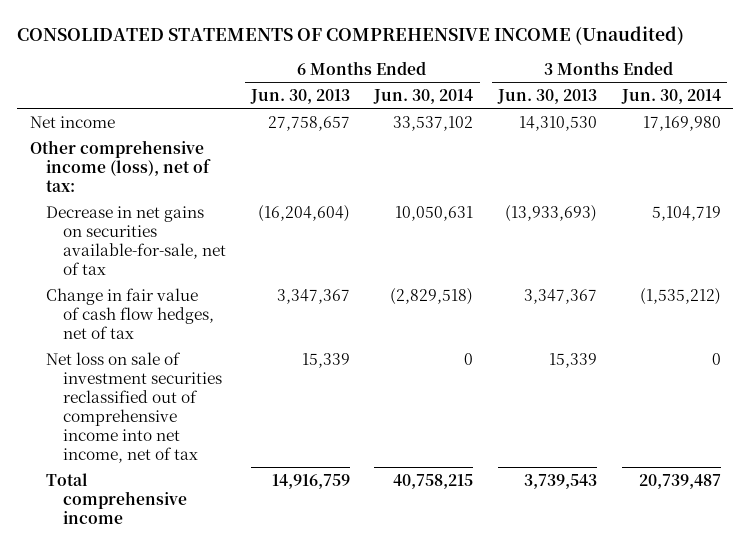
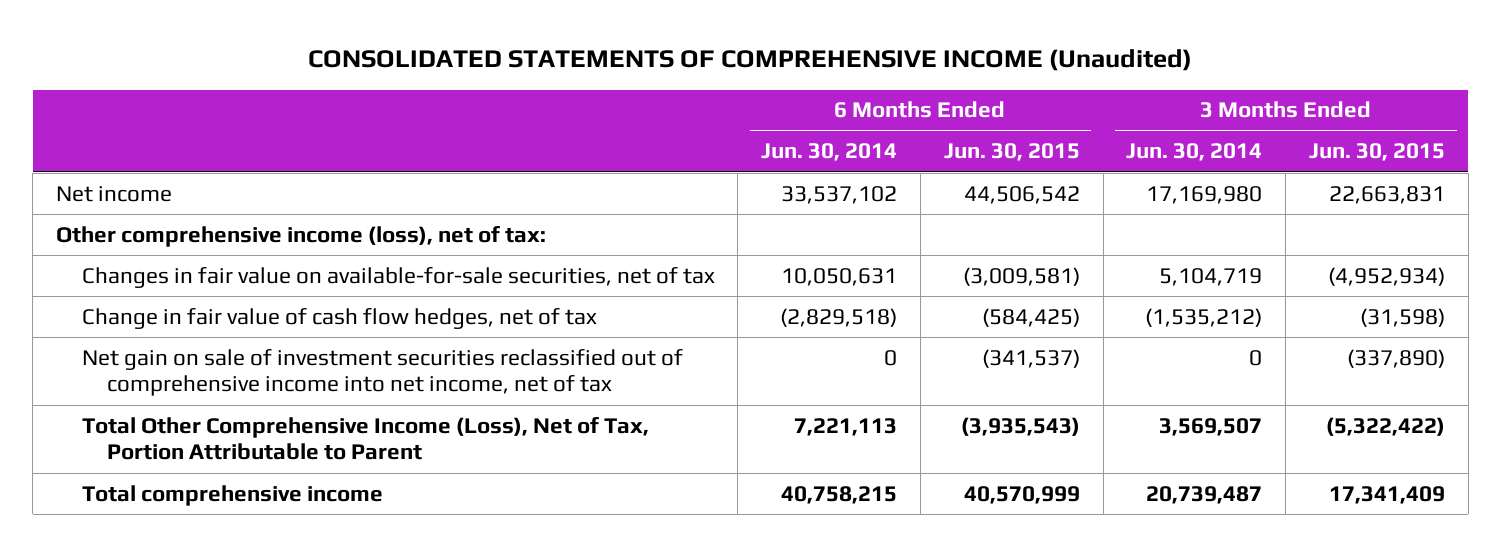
[249,88,350,104] Jun. 30, 2013 -> none
[497,88,598,104] Jun. 30, 2013 -> none
none -> [943,143,1080,162] Jun. 30, 2015
none -> [1308,143,1445,162] Jun. 30, 2015
[46,205,227,275] Decrease in net gains on securities available-for-sale, net of tax -> [81,266,715,288] Changes in fair value on available-for-sale securities, net of tax
[46,351,223,463] Net loss on sale of investment securities reclassified out of comprehensive income into net income, net of tax -> [81,348,683,397] Net gain on sale of investment securities reclassified out of comprehensive income into net income, net of tax
none -> [81,416,649,461] Total Other Comprehensive Income (Loss), Net of Tax, Portion Attributable to Parent

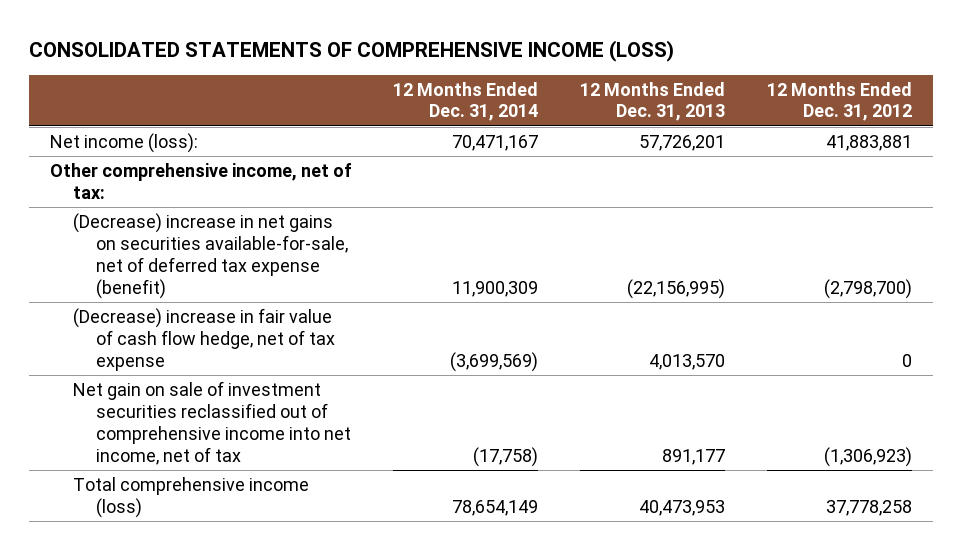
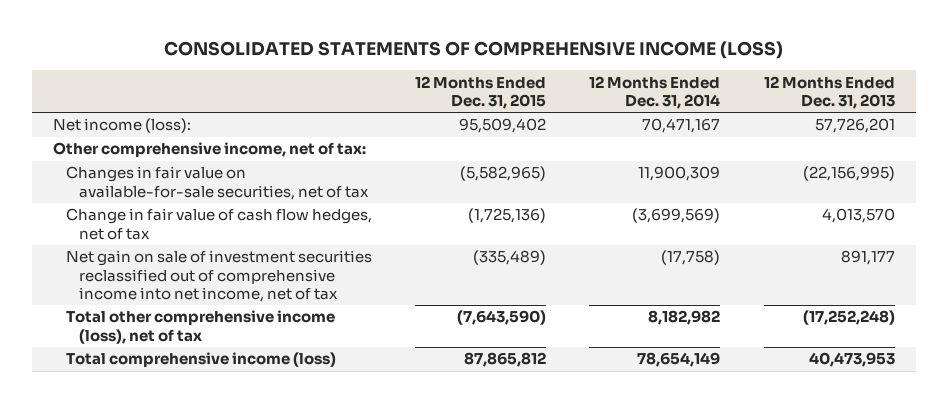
[766,81,912,122] 12 Months Ended Dec. 31, 2012 -> none
none -> [415,75,547,109] 12 Months Ended Dec. 31, 2015
[72,212,348,299] (Decrease) increase in net gains on securities available-for-sale, net of deferred tax expense (benefit) -> [65,166,369,200] Changes in fair value on available-for-sale securities, net of tax
[72,307,335,371] (Decrease) increase in fair value of cash flow hedge, net of tax expense -> [65,208,372,240] Change in fair value of cash flow hedges, net of tax
none -> [65,310,335,344] Total other comprehensive income (loss), net of tax

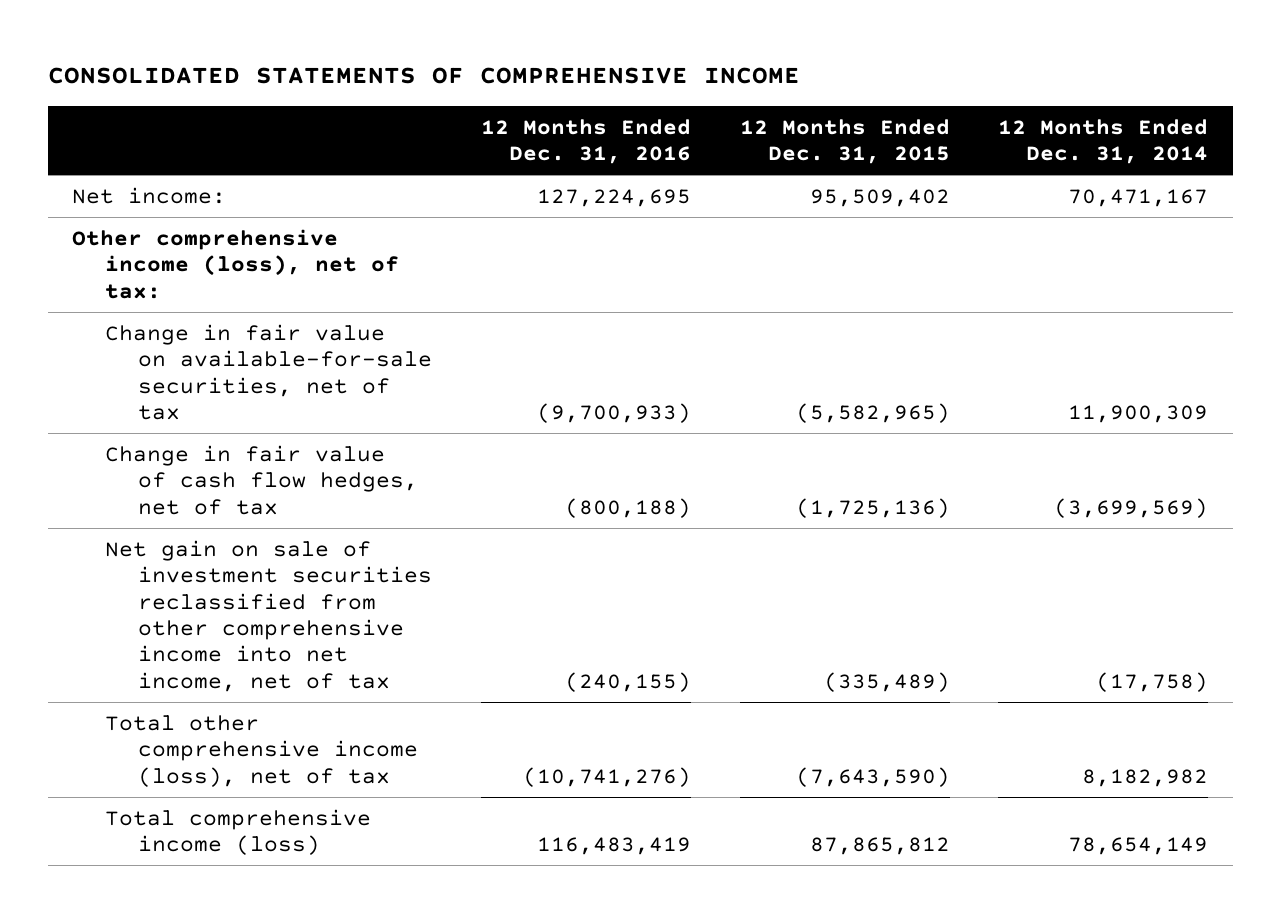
[163,41,783,60] CONSOLIDATED STATEMENTS OF COMPREHENSIVE INCOME (LOSS) -> [47,67,800,85] CONSOLIDATED STATEMENTS OF COMPREHENSIVE INCOME
[763,75,895,109] 12 Months Ended Dec. 31, 2013 -> none
none -> [480,118,691,165] 12 Months Ended Dec. 31, 2016
[53,118,192,134] Net income (loss): -> [72,186,227,204] Net income:
[53,142,367,158] Other comprehensive income, net of tax: -> [72,228,400,299] Other comprehensive income (loss), net of tax:
[65,166,369,200] Changes in fair value on available-for-sale securities, net of tax -> [105,323,432,420] Change in fair value on available-for-sale securities, net of tax
[65,250,372,302] Net gain on sale of investment securities reclassified out of comprehensive income into net income, net of tax -> [105,539,432,692] Net gain on sale of investment securities reclassified from other comprehensive income into net income, net of tax

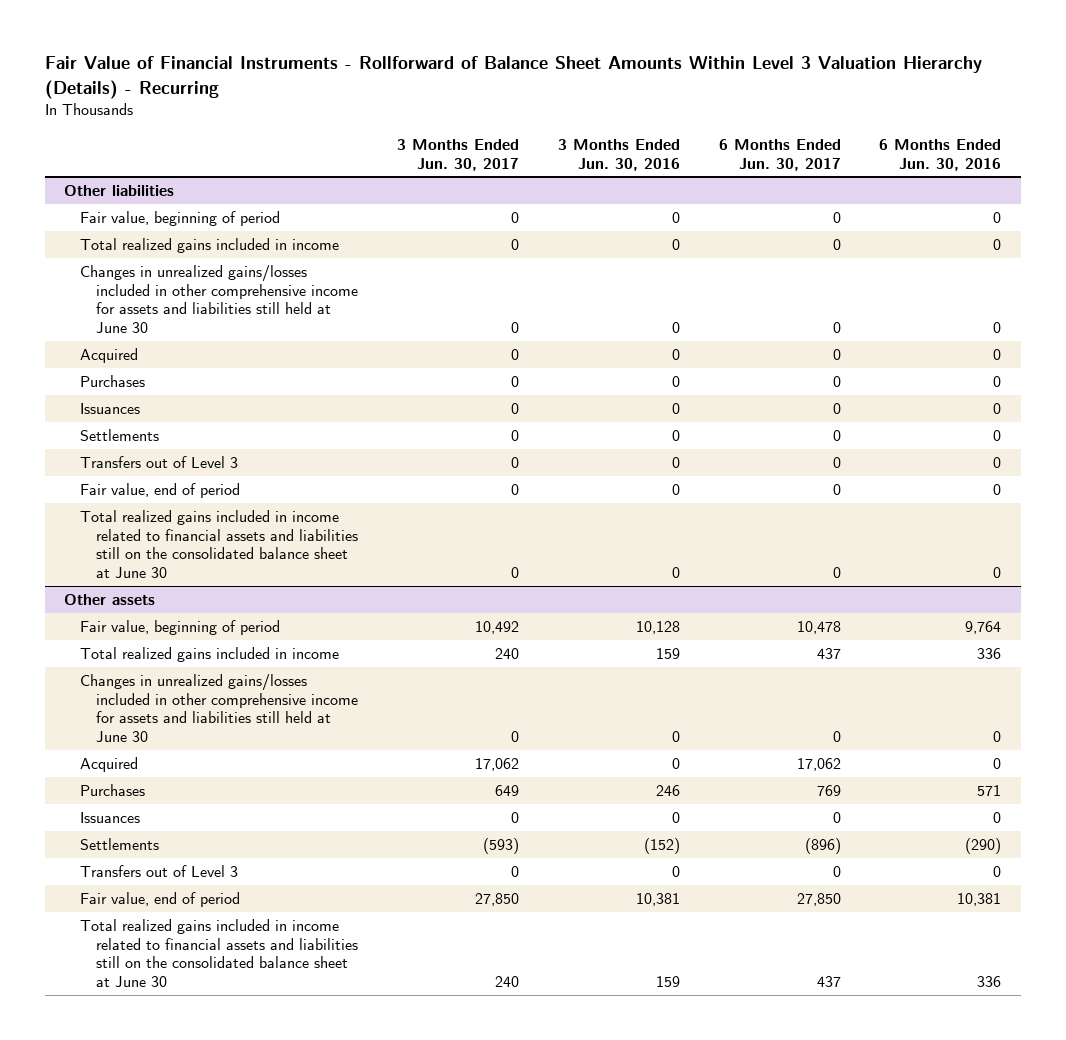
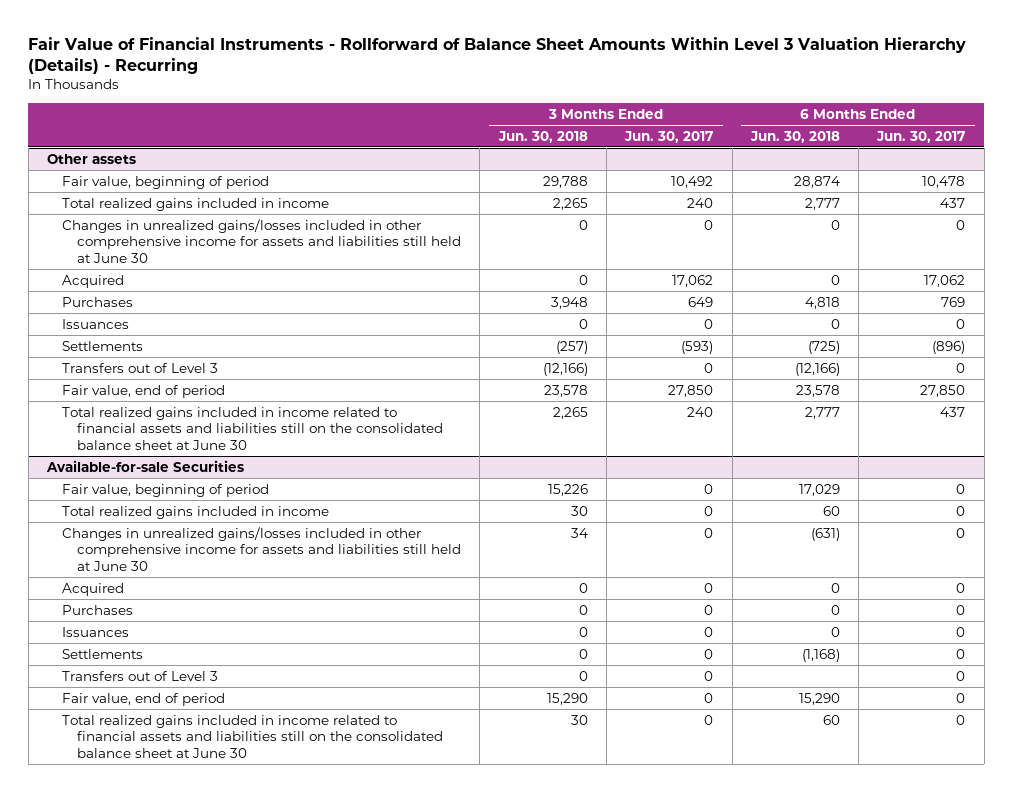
[557,138,680,171] 3 Months Ended Jun. 30, 2016 -> none
[879,138,1002,171] 6 Months Ended Jun. 30, 2016 -> none
none -> [497,130,588,143] Jun. 30, 2018
none -> [749,130,840,143] Jun. 30, 2018
[64,184,175,196] Other liabilities -> none
[80,210,281,226] Fair value, beginning of period -> none
[80,237,340,253] Total realized gains included in income -> none
[80,264,358,334] Changes in unrealized gains/losses included in other comprehensive income for assets and liabilities still held at June 30 -> none
[80,347,139,363] Acquired -> none
[80,374,146,387] Purchases -> none
[80,402,141,414] Issuances -> none
[80,428,160,441] Settlements -> none
[80,455,239,468] Transfers out of Level 3 -> none
[80,482,241,498] Fair value, end of period -> none
[80,509,358,579] Total realized gains included in income related to financial assets and liabilities still on the consolidated balance sheet at June 30 -> none
none -> [45,459,244,472] Available-for-sale Securities
none -> [62,483,270,497] Fair value, beginning of period
none -> [62,505,330,519] Total realized gains included in income
none -> [62,526,462,572] Changes in unrealized gains/losses included in other comprehensive income for assets and liabilities still held at June 30
none -> [62,582,125,596] Acquired
none -> [62,604,134,615] Purchases
none -> [62,626,130,637] Issuances
none -> [62,648,144,659] Settlements
none -> [62,670,219,681] Transfers out of Level 3
none -> [62,692,226,706] Fair value, end of period
none -> [62,714,444,759] Total realized gains included in income related to financial assets and liabilities still on the consolidated balance sheet at June 30

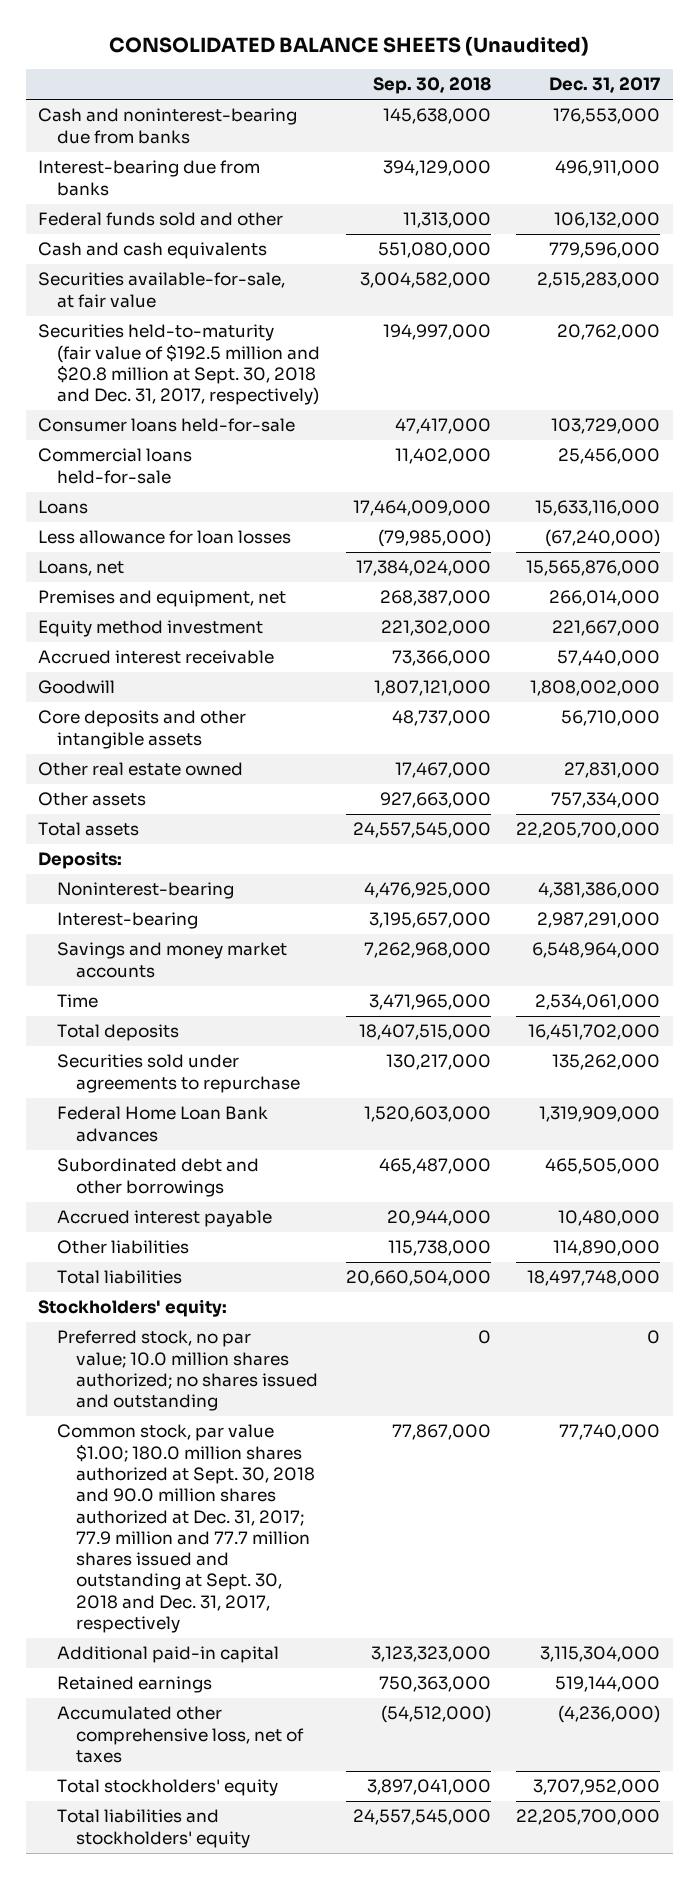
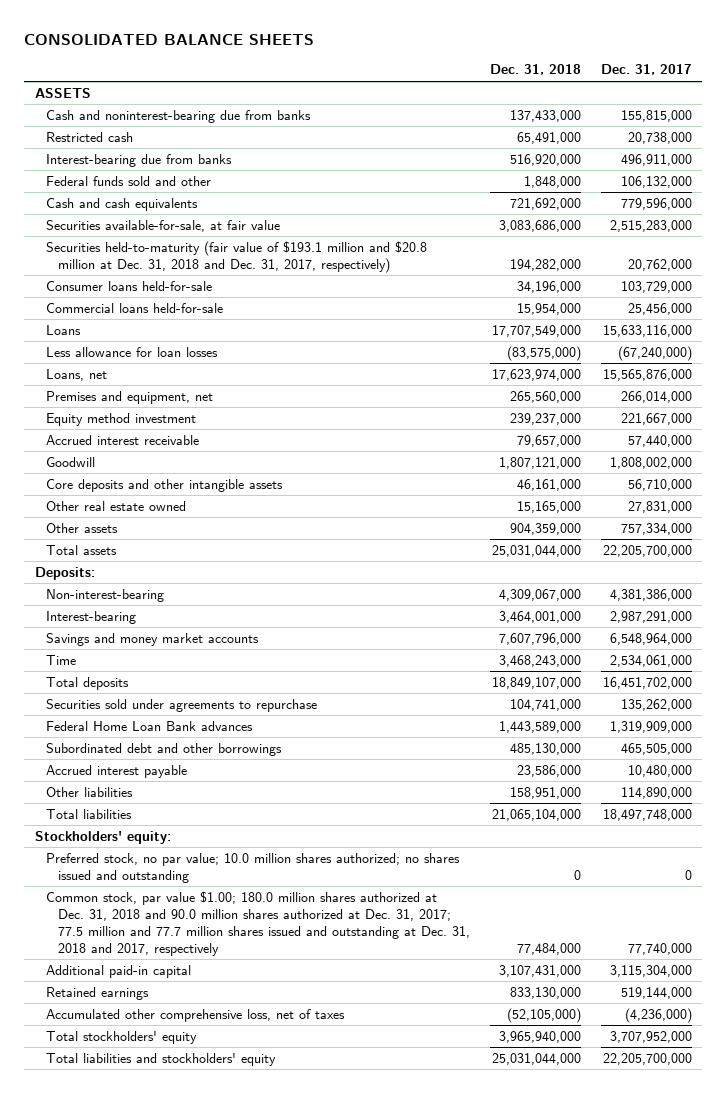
[109,35,590,56] CONSOLIDATED BALANCE SHEETS (Unaudited) -> [24,34,315,46] CONSOLIDATED BALANCE SHEETS
[372,77,491,95] Sep. 30, 2018 -> none
none -> [490,64,582,76] Dec. 31, 2018
none -> [34,87,91,98] ASSETS
[553,108,661,125] 176,553,000 -> [621,109,693,122] 155,815,000
none -> [46,131,134,142] Restricted cash
[38,324,321,406] Securities held-to-maturity (fair value of $192.5 million and $20.8 million at Sept. 30, 2018 and Dec. 31, 2017, respectively) -> [46,240,428,273] Securities held-to-maturity (fair value of $193.1 million and $20.8 million at Dec. 31, 2018 and Dec. 31, 2017, respectively)
[57,882,235,900] Noninterest-bearing -> [46,588,165,602] Non-interest-bearing
[57,1424,315,1634] Common stock, par value $1.00; 180.0 million shares authorized at Sept. 30, 2018 and 90.0 million shares authorized at Dec. 31, 2017; 77.9 million and 77.7 million shares issued and outstanding at Sept. 30, 2018 and Dec. 31, 2017, respectively -> [46,890,471,956] Common stock, par value $1.00; 180.0 million shares authorized at Dec. 31, 2018 and 90.0 million shares authorized at Dec. 31, 2017; 77.5 million and 77.7 million shares issued and outstanding at Dec. 31, 2018 and 2017, respectively

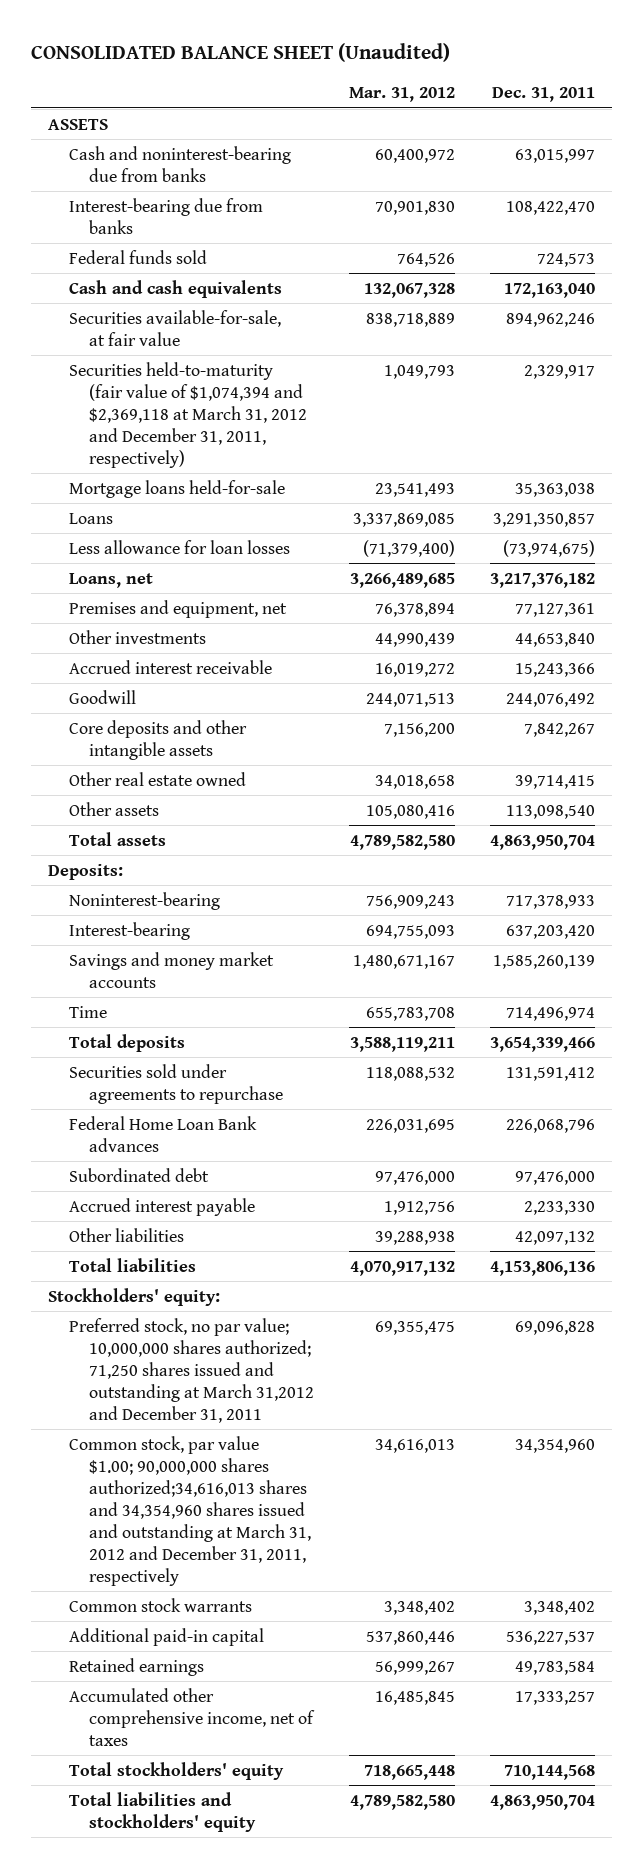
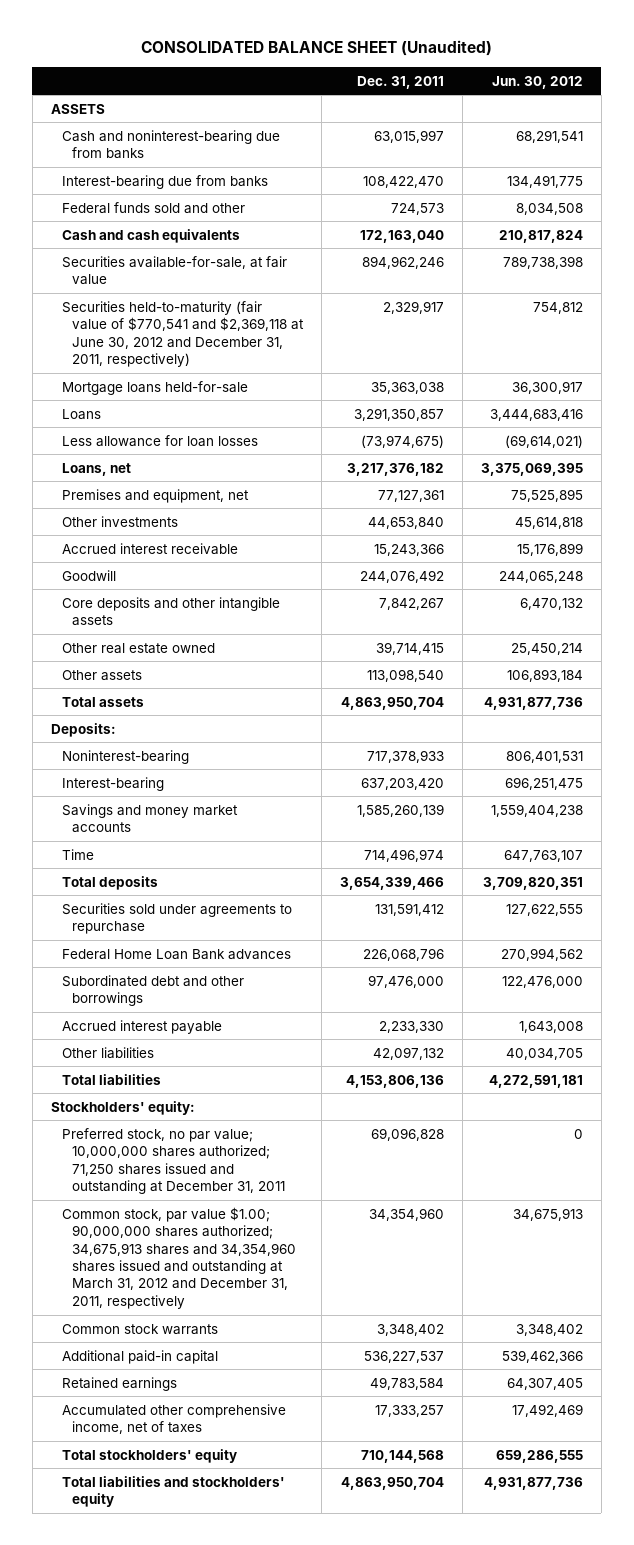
[349,87,456,103] Mar. 31, 2012 -> none
none -> [492,75,584,89] Jun. 30, 2012
[68,249,207,264] Federal funds sold -> [61,201,245,214] Federal funds sold and other
[68,361,308,468] Securities held-to-maturity (fair value of $1,074,394 and $2,369,118 at March 31, 2012 and December 31, 2011, respectively) -> [61,300,305,367] Securities held-to-maturity (fair value of $770,541 and $2,369,118 at June 30, 2012 and December 31, 2011, respectively)
[68,1167,209,1182] Subordinated debt -> [61,974,244,1007] Subordinated debt and other borrowings
[68,1317,315,1423] Preferred stock, no par value; 10,000,000 shares authorized; 71,250 shares issued and outstanding at March 31,2012 and December 31, 2011 -> [61,1127,286,1194] Preferred stock, no par value; 10,000,000 shares authorized; 71,250 shares issued and outstanding at December 31, 2011
[68,1435,312,1586] Common stock, par value $1.00; 90,000,000 shares authorized;34,616,013 shares and 34,354,960 shares issued and outstanding at March 31, 2012 and December 31, 2011, respectively -> [61,1206,297,1309] Common stock, par value $1.00; 90,000,000 shares authorized; 34,675,913 shares and 34,354,960 shares issued and outstanding at March 31, 2012 and December 31, 2011, respectively

